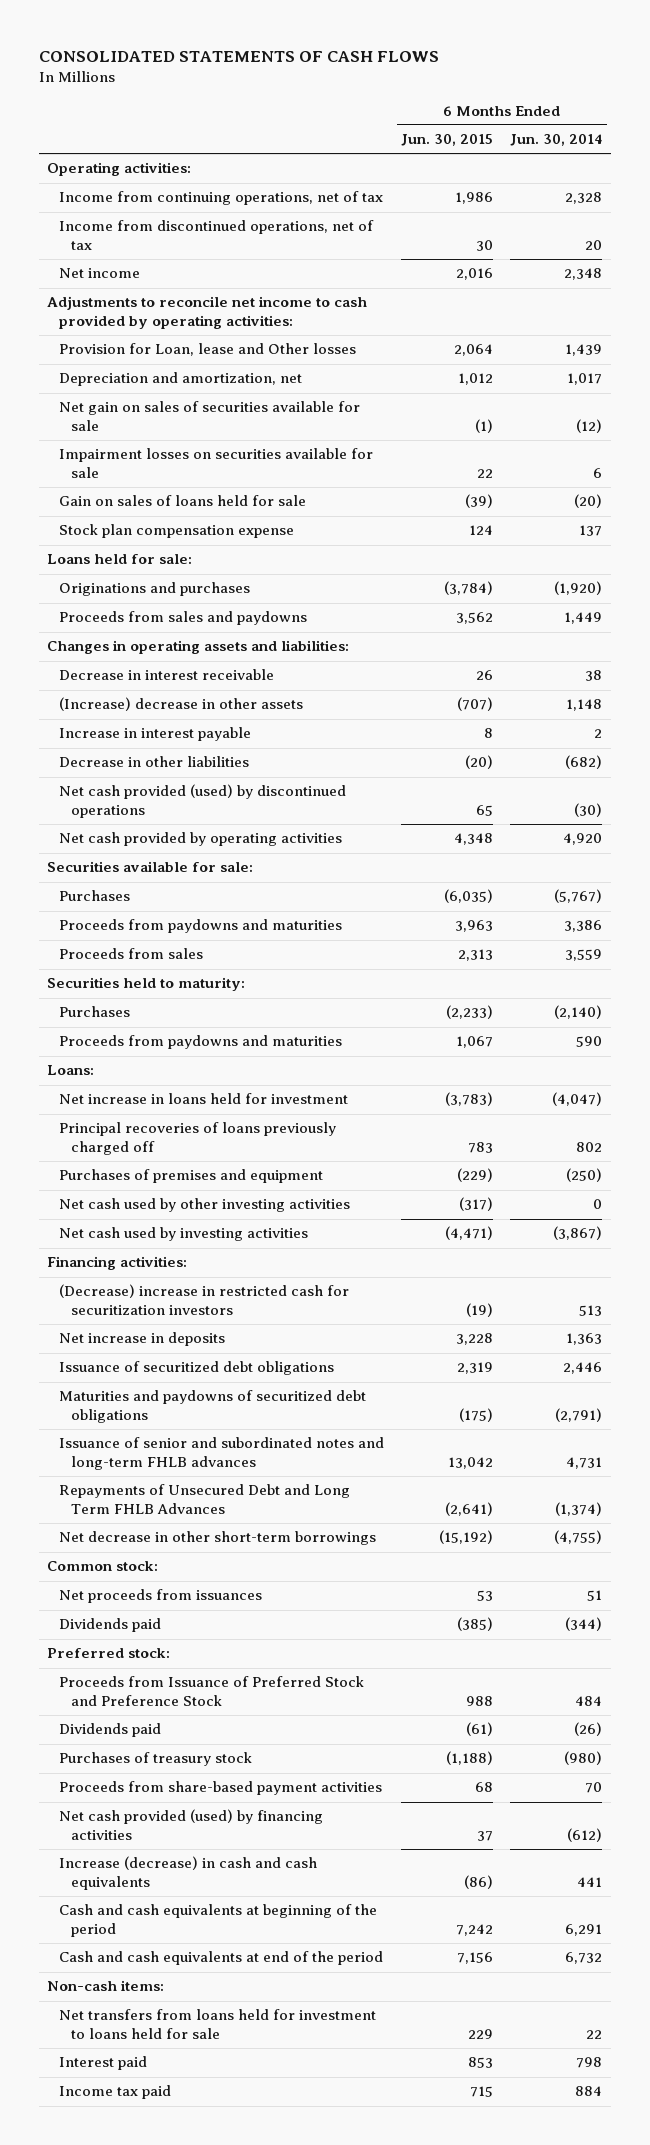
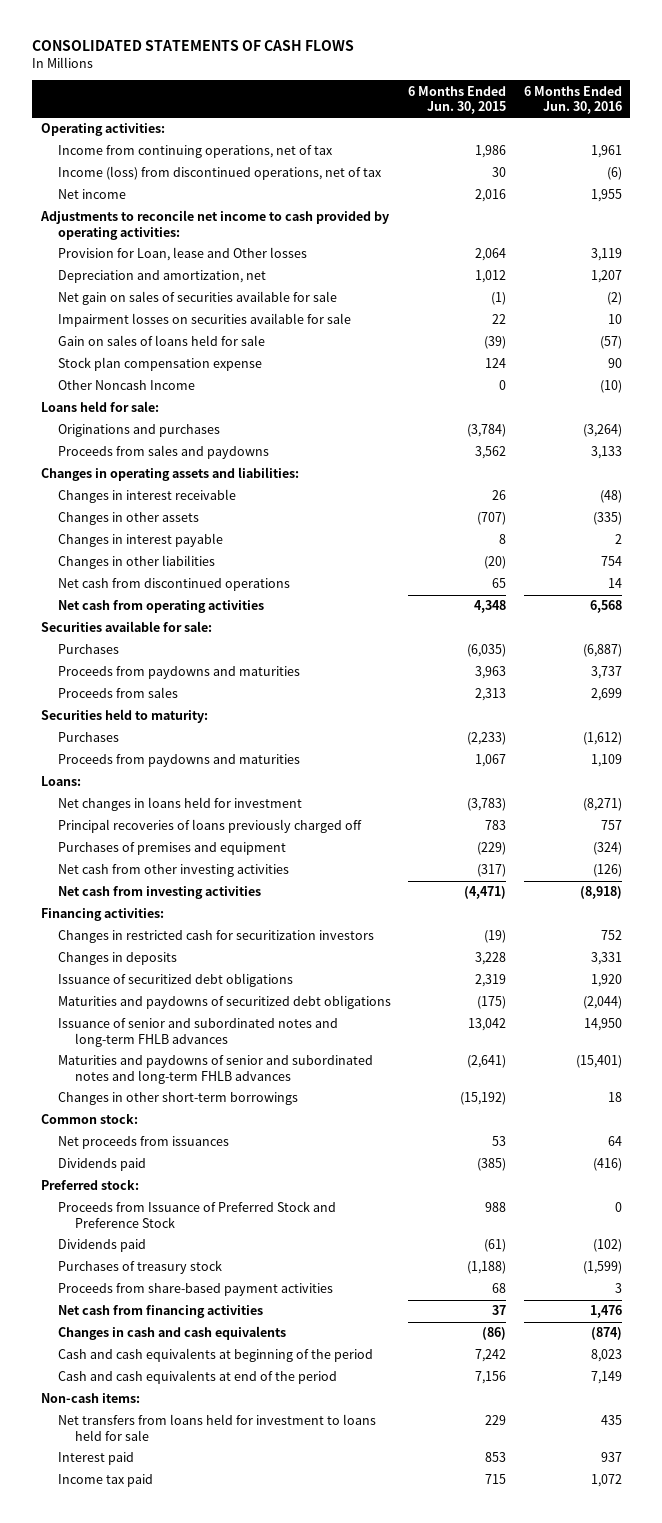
[510,134,603,147] Jun. 30, 2014 -> none
none -> [523,85,622,114] 6 Months Ended Jun. 30, 2016
[59,220,375,250] Income from discontinued operations, net of tax -> [58,166,383,181] Income (loss) from discontinued operations, net of tax
none -> [58,380,196,391] Other Noncash Income
[59,669,275,681] Decrease in interest receivable -> [58,489,237,504] Changes in interest receivable
[59,697,304,712] (Increase) decrease in other assets -> [58,512,200,526] Changes in other assets
[59,727,252,742] Increase in interest payable -> [58,533,224,548] Changes in interest payable
[59,756,250,768] Decrease in other liabilities -> [58,555,216,570] Changes in other liabilities
[59,784,347,818] Net cash provided (used) by discontinued operations -> [58,578,291,592] Net cash from discontinued operations
[59,832,343,847] Net cash provided by operating activities -> [58,600,265,614] Net cash from operating activities
[59,1093,349,1105] Net increase in loans held for investment -> [58,797,303,812] Net changes in loans held for investment
[59,1198,351,1213] Net cash used by other investing activities -> [58,864,290,878] Net cash from other investing activities
[59,1227,309,1242] Net cash used by investing activities -> [58,886,262,900] Net cash from investing activities
[59,1284,350,1315] (Decrease) increase in restricted cash for securitization investors -> [58,930,375,944] Changes in restricted cash for securitization investors
[59,1332,226,1347] Net increase in deposits -> [58,952,178,966] Changes in deposits
[59,1484,351,1514] Repayments of Unsecured Debt and Long Term FHLB Advances -> [58,1055,374,1084] Maturities and paydowns of senior and subordinated notes and long-term FHLB advances
[59,1531,377,1546] Net decrease in other short-term borrowings -> [58,1092,299,1106] Changes in other short-term borrowings
[59,1809,324,1840] Net cash provided (used) by financing activities -> [58,1305,264,1319] Net cash from financing activities
[59,1856,318,1890] Increase (decrease) in cash and cash equivalents -> [58,1326,287,1341] Changes in cash and cash equivalents

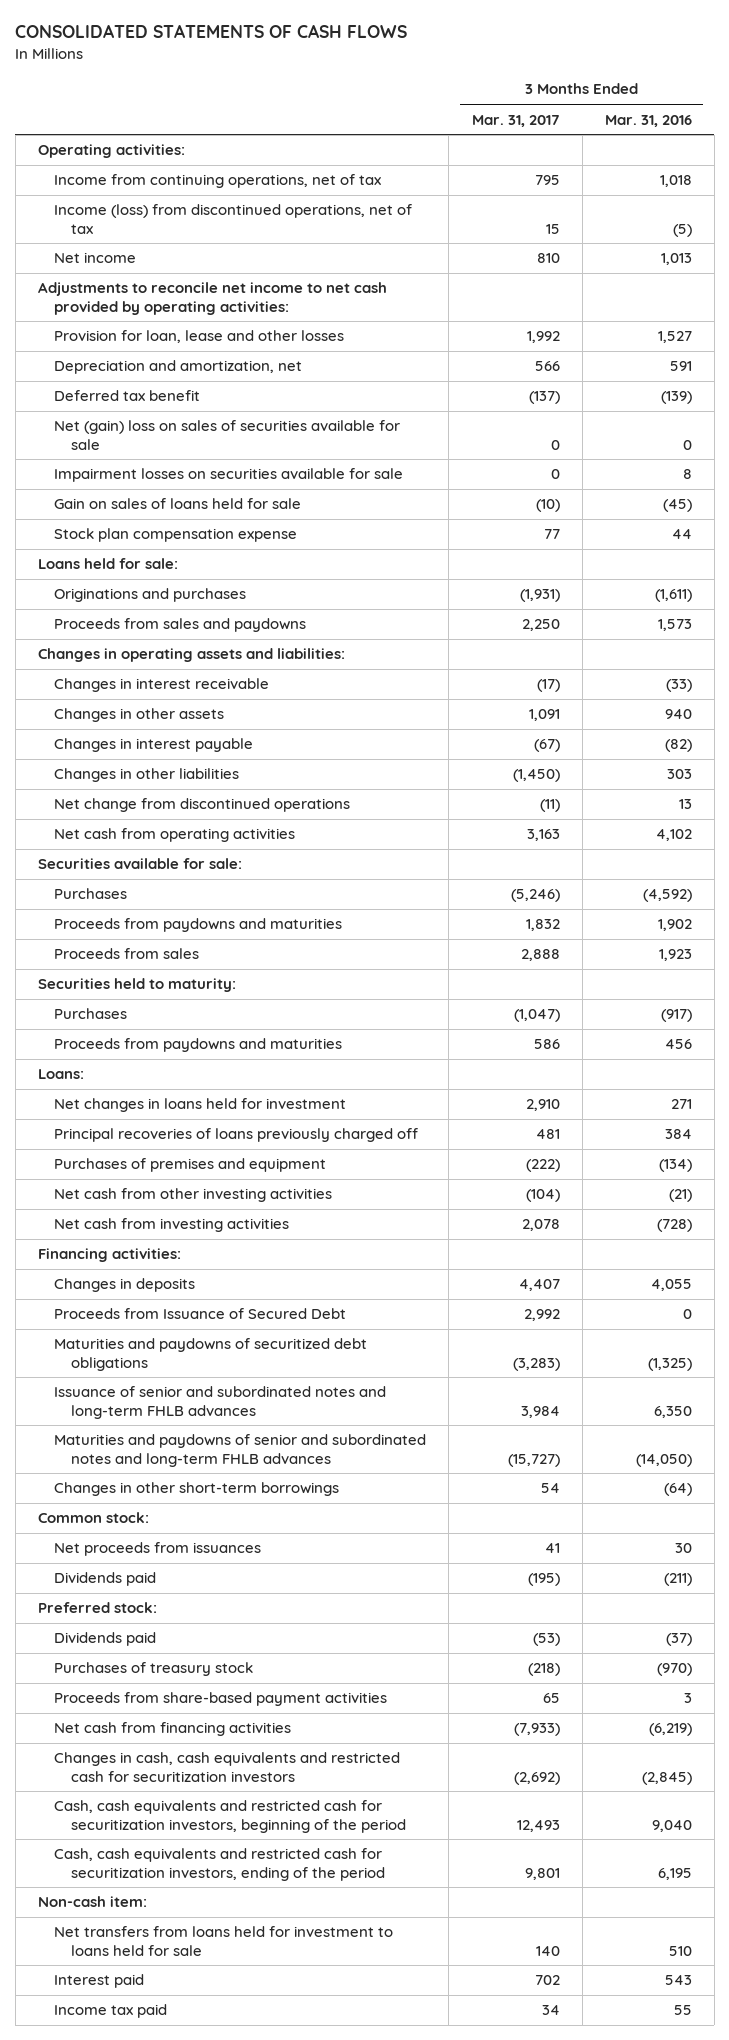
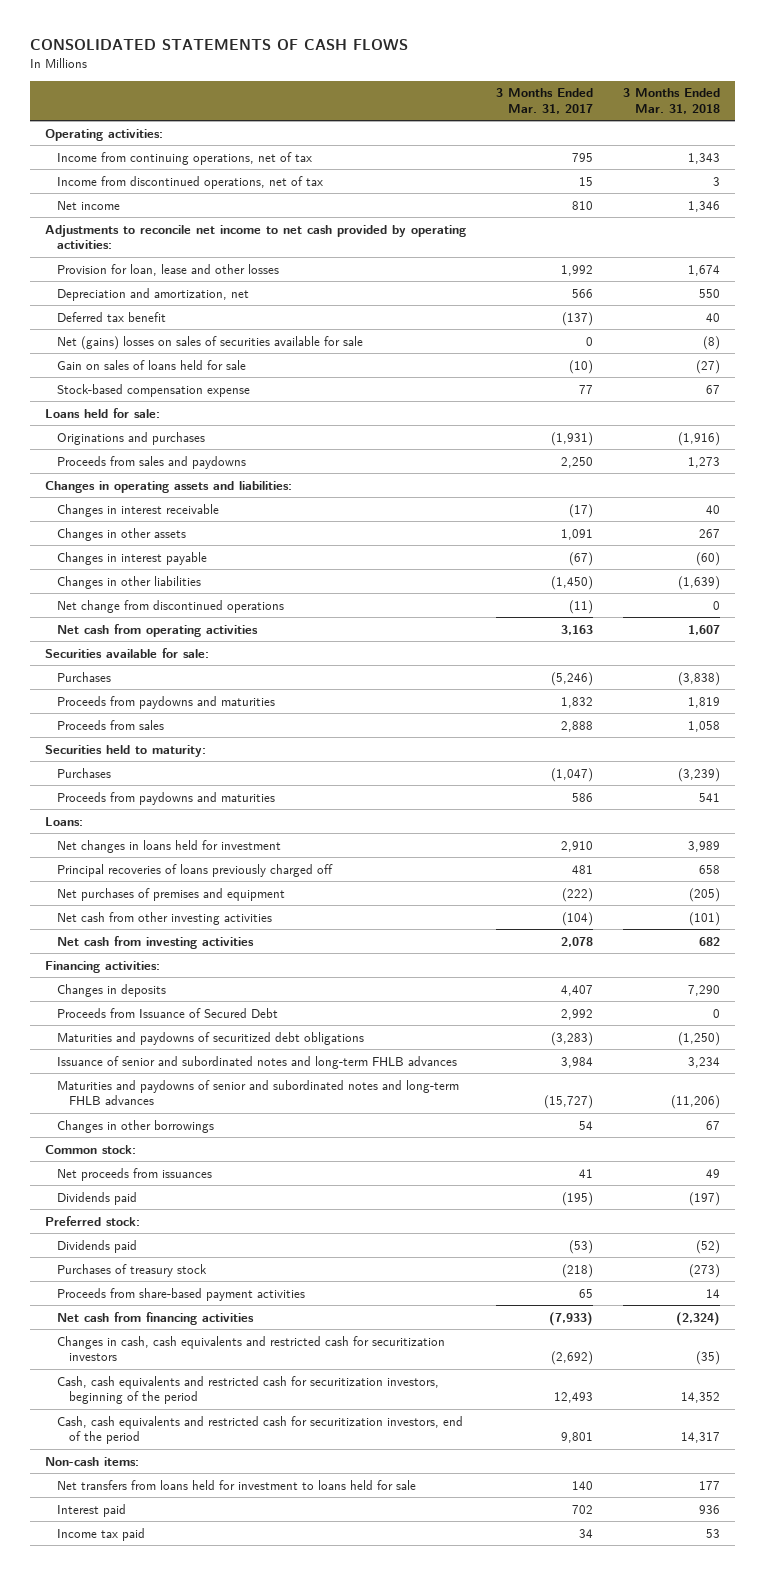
[604,114,692,127] Mar. 31, 2016 -> none
none -> [622,88,720,115] 3 Months Ended Mar. 31, 2018
[54,204,413,234] Income (loss) from discontinued operations, net of tax -> [56,175,323,189] Income from discontinued operations, net of tax
[54,468,404,483] Impairment losses on securities available for sale -> none
[54,420,401,450] Net (gain) loss on sales of securities available for sale -> [56,335,363,350] Net (gains) losses on sales of securities available for sale
[54,528,298,543] Stock plan compensation expense -> [56,383,250,397] Stock-based compensation expense
[54,1158,327,1173] Purchases of premises and equipment -> [56,887,285,901] Net purchases of premises and equipment
[54,1482,340,1497] Changes in other short-term borrowings -> [56,1119,214,1133] Changes in other borrowings
[54,1848,386,1881] Cash, cash equivalents and restricted cash for securitization investors, ending of the period -> [56,1415,463,1445] Cash, cash equivalents and restricted cash for securitization investors, end of the period
[37,1896,147,1908] Non-cash item: -> [44,1456,139,1466] Non-cash items:

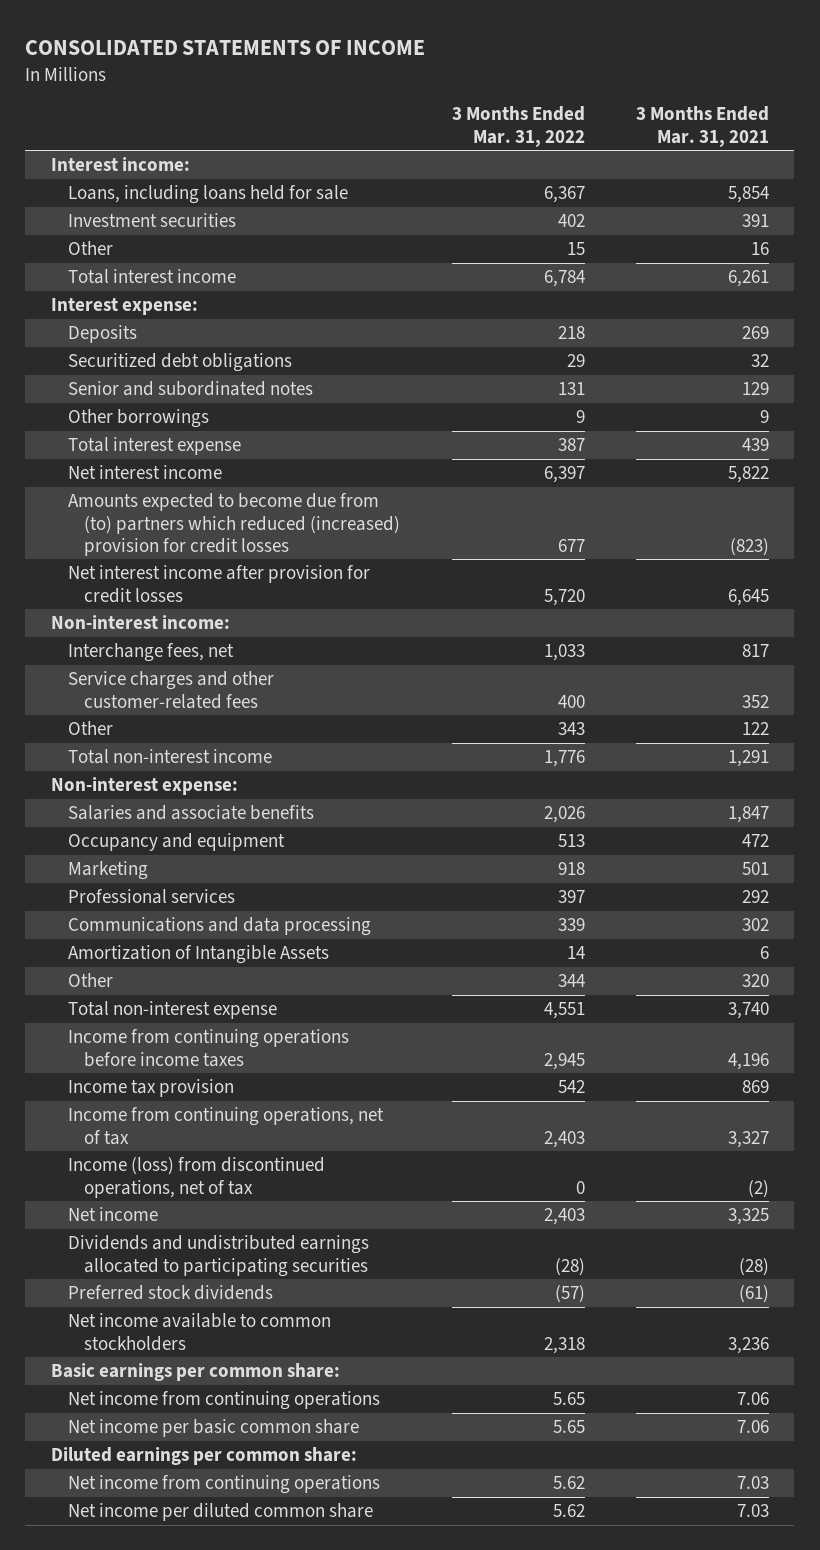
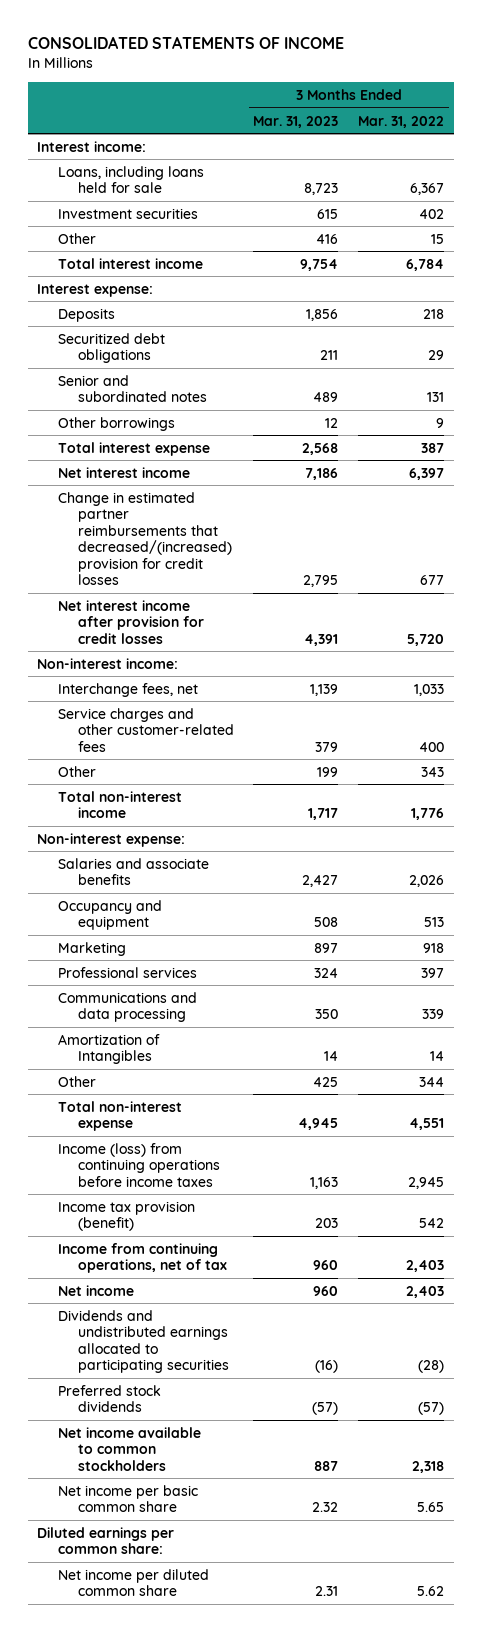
[635,106,769,147] 3 Months Ended Mar. 31, 2021 -> none
none -> [253,115,339,128] Mar. 31, 2023
[67,493,401,556] Amounts expected to become due from (to) partners which reduced (increased) provision for credit losses -> [57,491,233,586] Change in estimated partner reimbursements that decreased/(increased) provision for credit losses
[67,945,329,965] Amortization of Intangible Assets -> [57,1033,160,1065] Amortization of Intangibles
[67,1029,349,1067] Income from continuing operations before income taxes -> [57,1142,221,1187] Income (loss) from continuing operations before income taxes
[67,1079,234,1098] Income tax provision -> [57,1200,195,1232] Income tax provision (benefit)
[67,1157,325,1198] Income (loss) from discontinued operations, net of tax -> none
[50,1363,340,1382] Basic earnings per common share: -> none
[67,1391,380,1411] Net income from continuing operations -> none
[67,1475,380,1495] Net income from continuing operations -> none

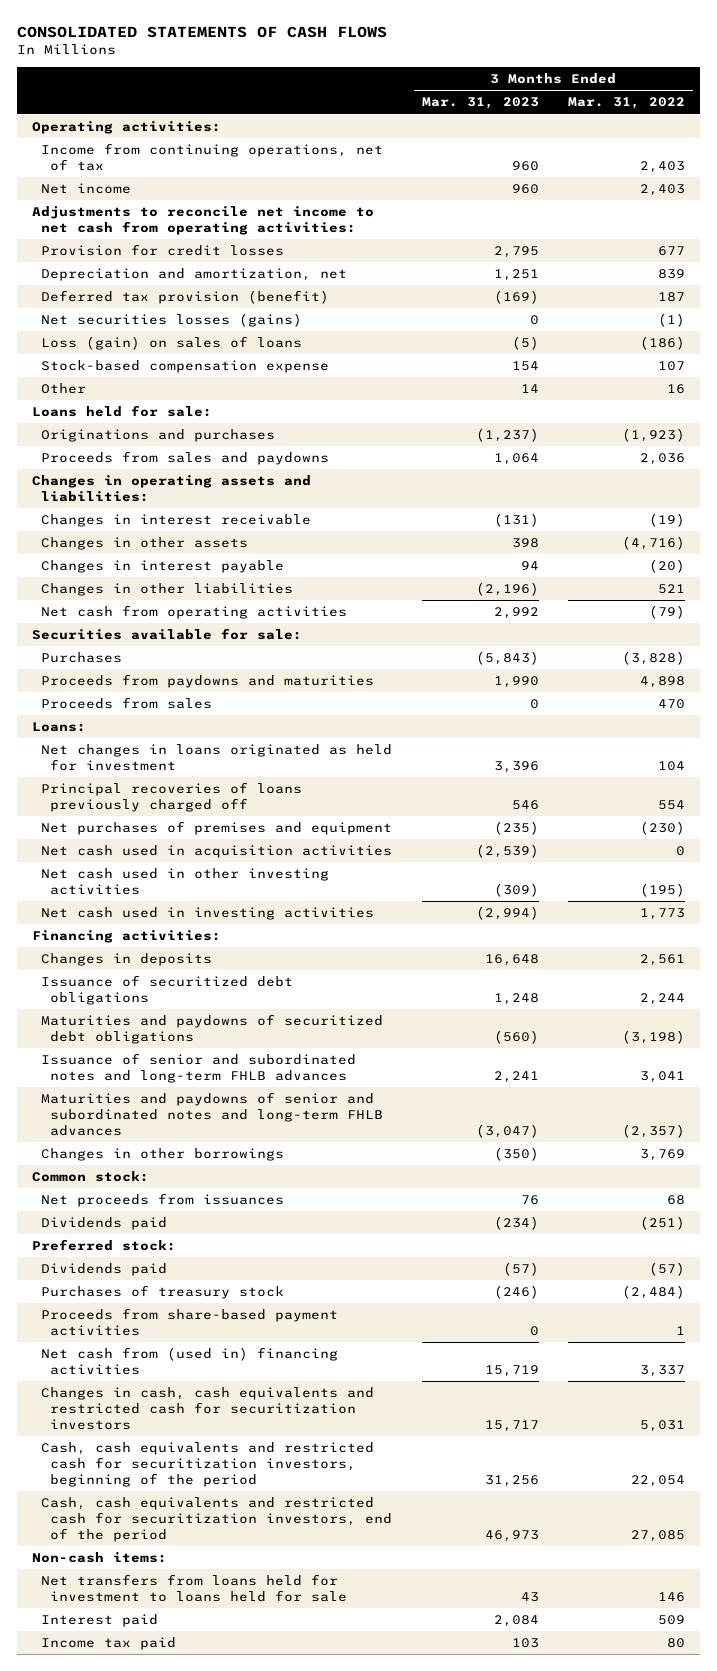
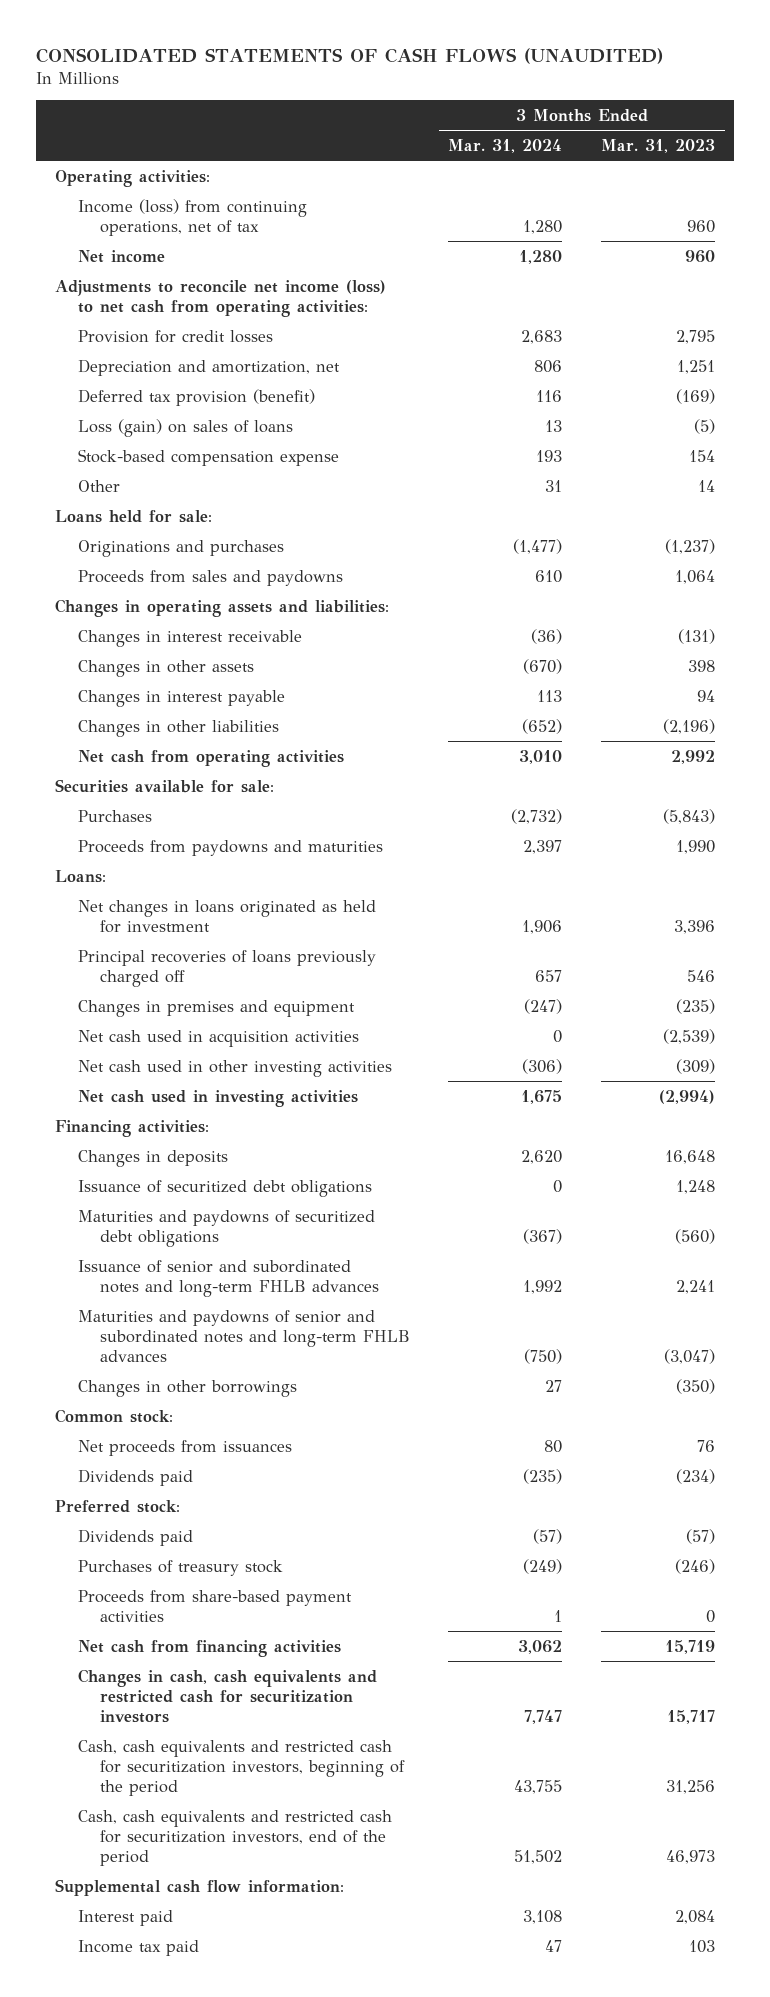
[16,25,387,38] CONSOLIDATED STATEMENTS OF CASH FLOWS -> [36,47,664,64] CONSOLIDATED STATEMENTS OF CASH FLOWS (UNAUDITED)
[568,97,686,110] Mar. 31, 2022 -> none
none -> [448,138,563,153] Mar. 31, 2024
[40,143,383,172] Income from continuing operations, net of tax -> [77,198,307,236] Income (loss) from continuing operations, net of tax
[31,206,374,236] Adjustments to reconcile net income to net cash from operating activities: -> [55,279,387,317] Adjustments to reconcile net income (loss) to net cash from operating activities:
[40,313,302,328] Net securities losses (gains) -> none
[40,697,212,710] Proceeds from sales -> none
[40,821,392,836] Net purchases of premises and equipment -> [77,999,355,1017] Changes in premises and equipment
[40,1347,338,1376] Net cash from (used in) financing activities -> [77,1639,341,1657] Net cash from financing activities
[31,1552,167,1564] Non-cash items: -> none
[40,1574,347,1603] Net transfers from loans held for investment to loans held for sale -> none
none -> [55,1878,345,1896] Supplemental cash flow information:

